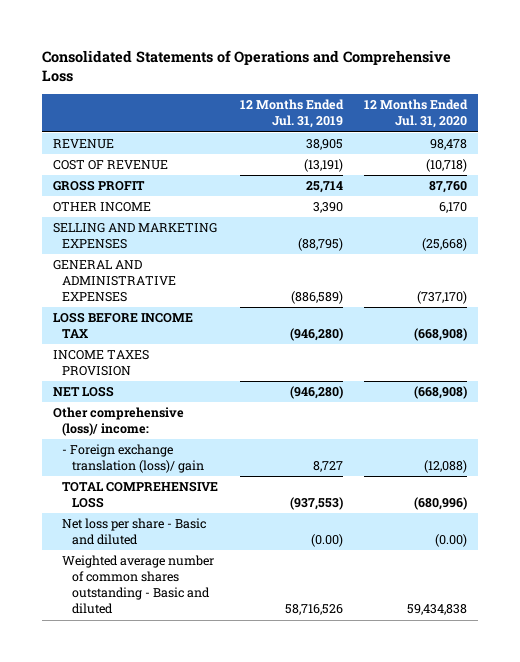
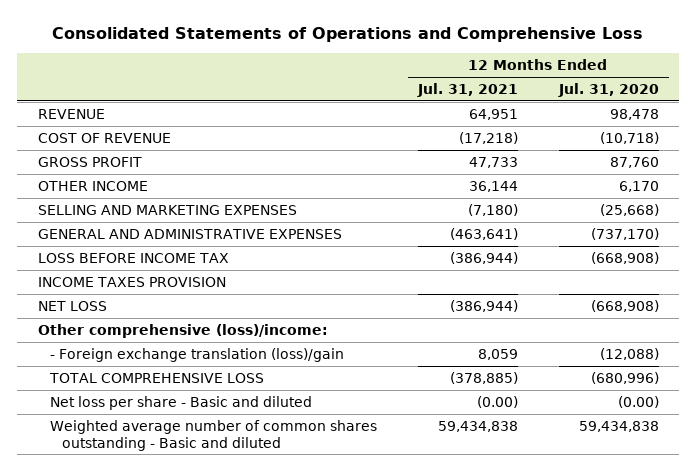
[239,99,344,129] 12 Months Ended Jul. 31, 2019 -> none
none -> [416,83,518,98] Jul. 31, 2021
[52,407,184,437] Other comprehensive (loss)/ income: -> [37,324,328,339] Other comprehensive (loss)/income:
[62,444,204,474] - Foreign exchange translation (loss)/ gain -> [49,348,344,363] - Foreign exchange translation (loss)/gain

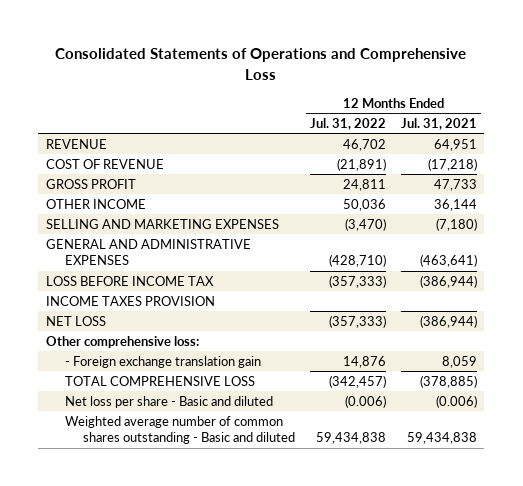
[557,83,659,98] Jul. 31, 2020 -> none
none -> [310,118,387,131] Jul. 31, 2022
[37,324,328,339] Other comprehensive (loss)/income: -> [45,335,199,348] Other comprehensive loss:
[49,348,344,363] - Foreign exchange translation (loss)/gain -> [64,355,261,368] - Foreign exchange translation gain
[476,396,518,409] (0.00) -> [435,394,477,408] (0.006)

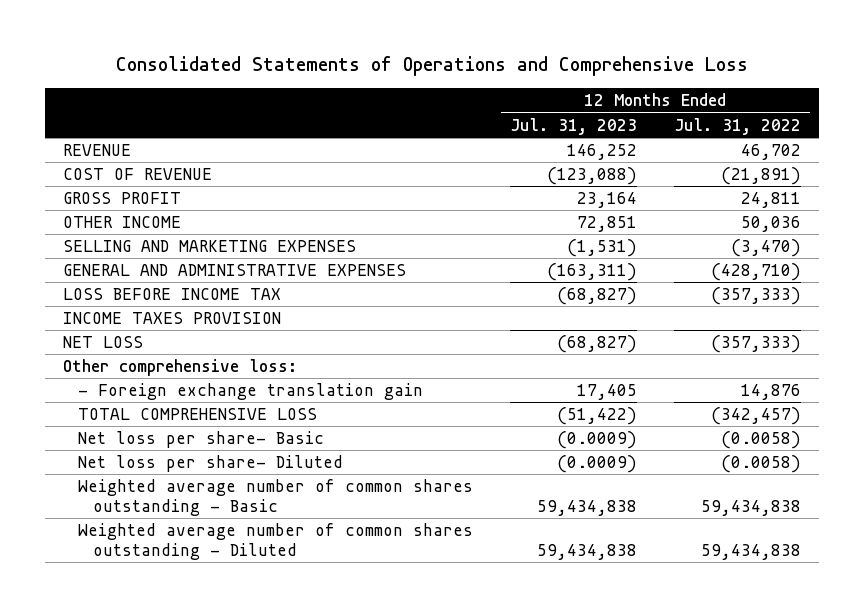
[400,118,477,131] Jul. 31, 2021 -> none
none -> [509,117,637,135] Jul. 31, 2023
[64,395,273,408] Net loss per share - Basic and diluted -> [78,431,325,449] Net loss per share- Basic
[345,394,387,408] (0.006) -> [720,431,801,450] (0.0058)
none -> [78,455,344,473] Net loss per share- Diluted
[64,415,296,445] Weighted average number of common shares outstanding - Basic and diluted -> [78,479,474,516] Weighted average number of common shares outstanding - Basic
none -> [78,523,474,560] Weighted average number of common shares outstanding - Diluted

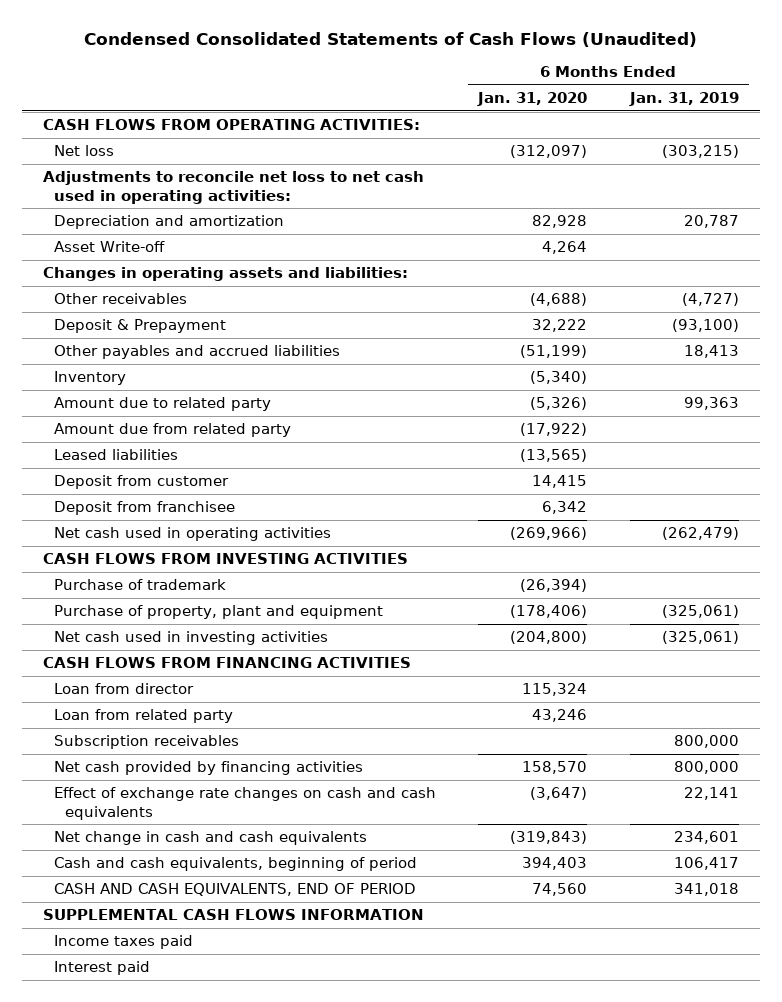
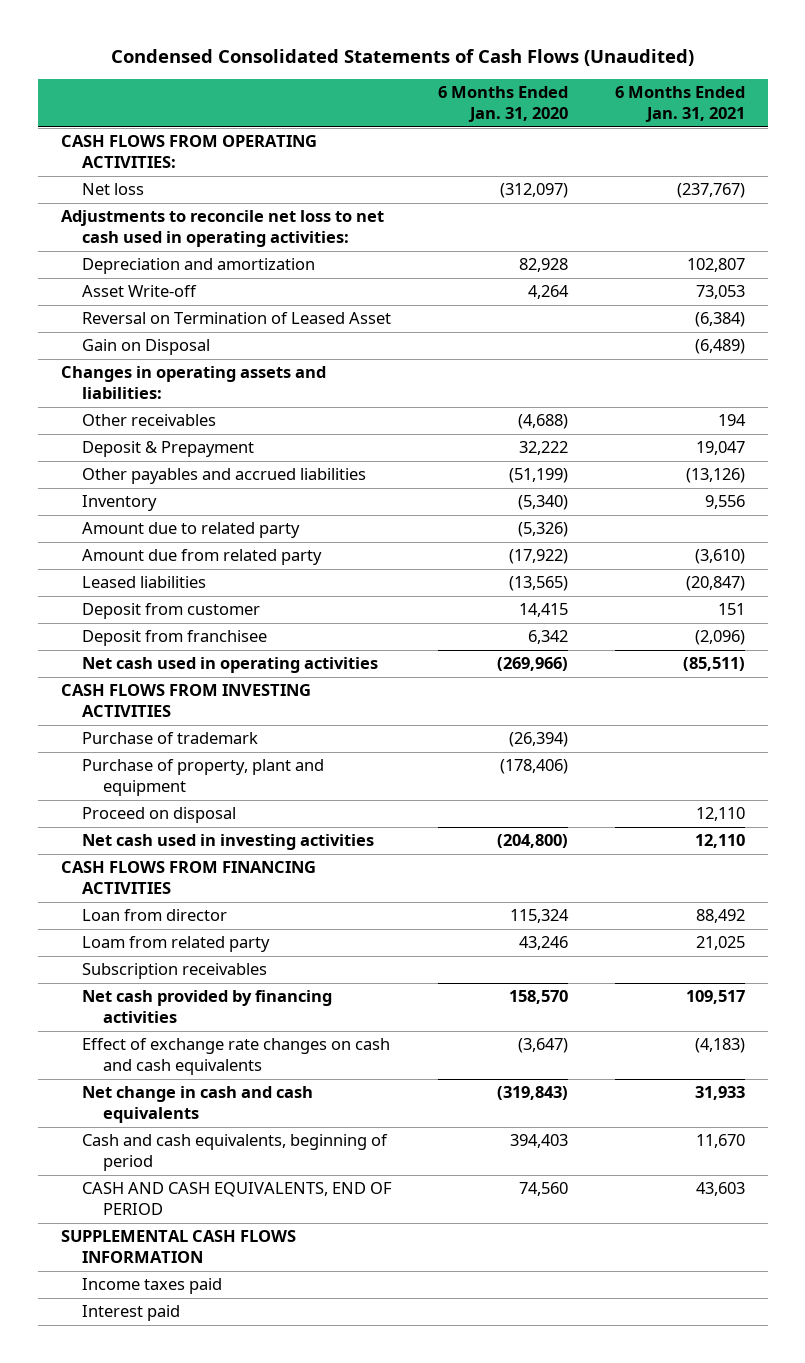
[628,92,739,107] Jan. 31, 2019 -> none
none -> [614,86,745,123] 6 Months Ended Jan. 31, 2021
none -> [82,312,392,325] Reversal on Termination of Leased Asset
none -> [82,339,211,356] Gain on Disposal
none -> [82,807,237,824] Proceed on disposal
[54,709,234,724] Loan from related party -> [82,936,271,953] Loam from related party

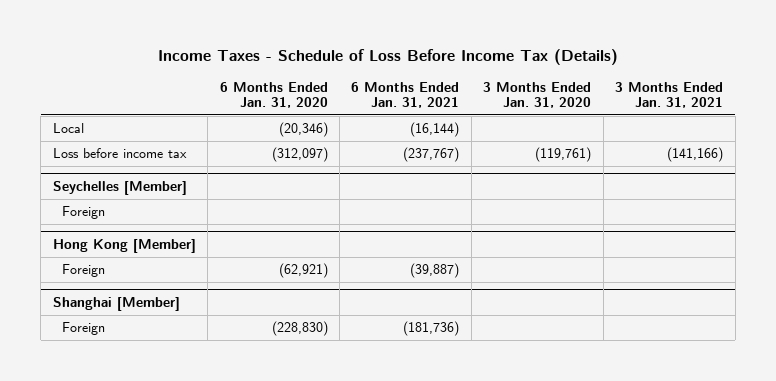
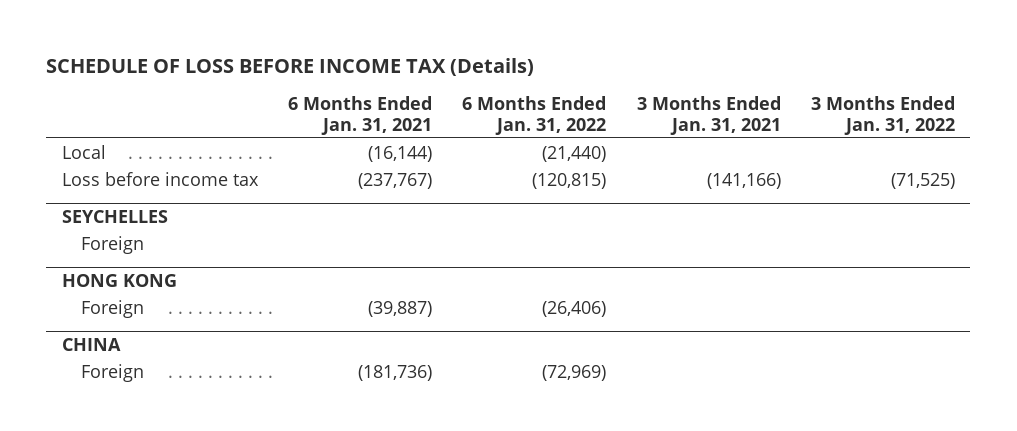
[157,49,618,66] Income Taxes - Schedule of Loss Before Income Tax (Details) -> [46,58,535,77] SCHEDULE OF LOSS BEFORE INCOME TAX (Details)
[219,81,328,109] 6 Months Ended Jan. 31, 2020 -> none
[483,81,592,109] 3 Months Ended Jan. 31, 2020 -> none
none -> [462,96,607,135] 6 Months Ended Jan. 31, 2022
none -> [811,96,956,135] 3 Months Ended Jan. 31, 2022
[52,180,187,195] Seychelles [Member] -> [61,209,168,223] SEYCHELLES
[52,238,196,253] Hong Kong [Member] -> [61,273,177,287] HONG KONG
[52,296,180,311] Shanghai [Member] -> none
none -> [61,337,121,351] CHINA

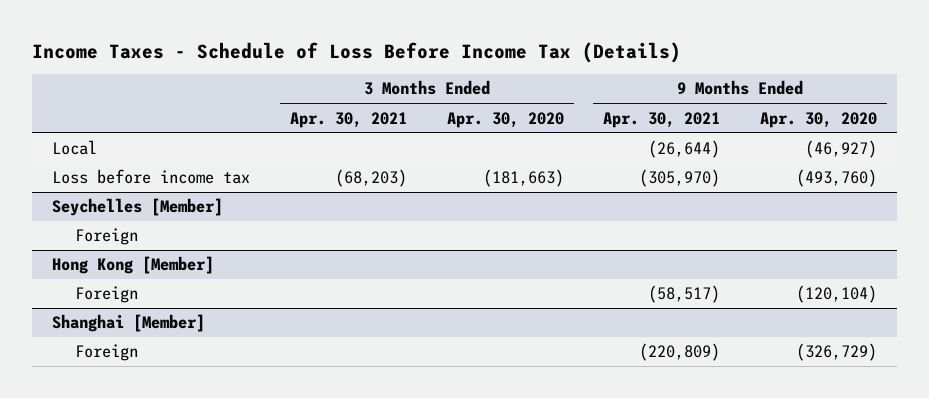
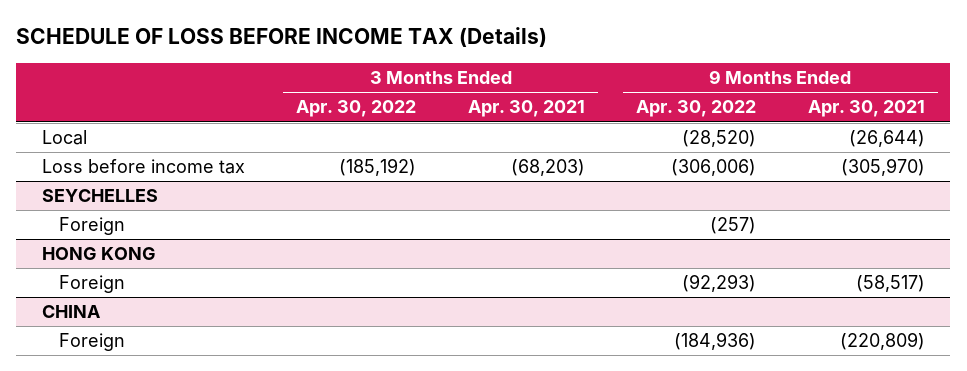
[32,41,682,63] Income Taxes - Schedule of Loss Before Income Tax (Details) -> [16,27,548,48] SCHEDULE OF LOSS BEFORE INCOME TAX (Details)
[446,111,564,128] Apr. 30, 2020 -> none
[760,111,878,128] Apr. 30, 2020 -> none
none -> [296,100,417,118] Apr. 30, 2022
none -> [636,100,757,118] Apr. 30, 2022
[52,198,224,217] Seychelles [Member] -> [41,189,158,203] SEYCHELLES
[52,256,215,275] Hong Kong [Member] -> [41,247,156,261] HONG KONG
[52,314,206,333] Shanghai [Member] -> none
none -> [41,305,100,319] CHINA

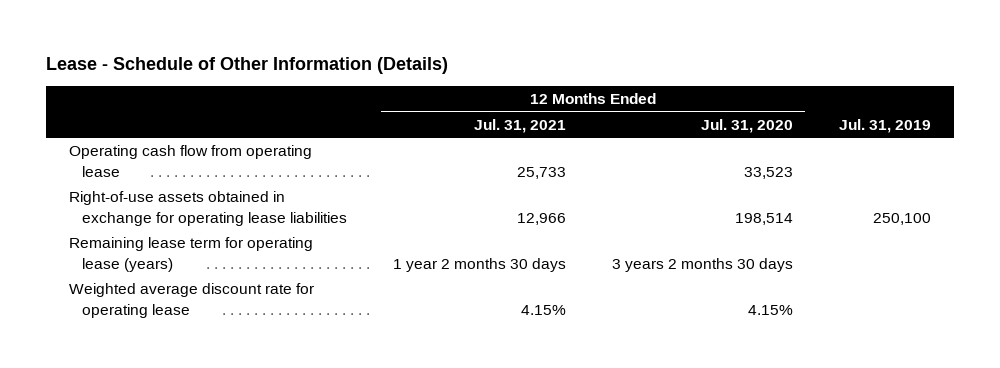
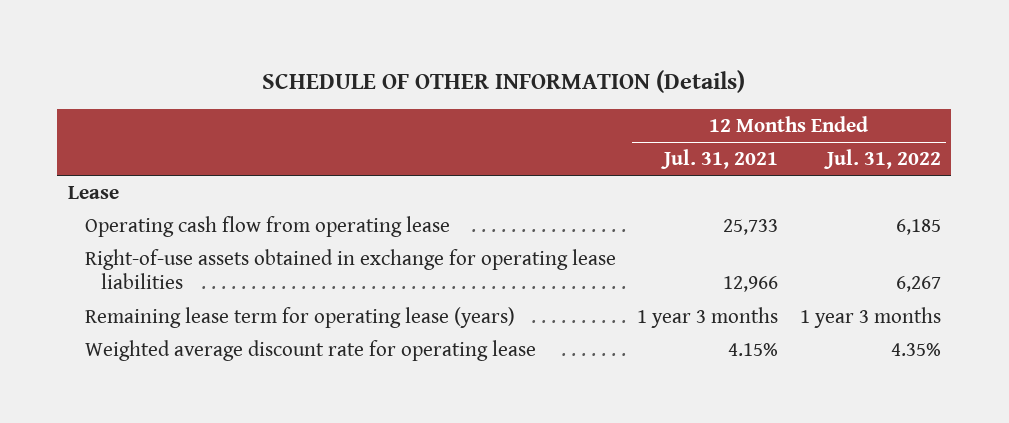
[46,57,449,75] Lease - Schedule of Other Information (Details) -> [262,69,746,93] SCHEDULE OF OTHER INFORMATION (Details)
[701,118,794,133] Jul. 31, 2020 -> none
[839,118,932,133] Jul. 31, 2019 -> none
none -> [823,149,941,170] Jul. 31, 2022
none -> [67,185,119,199] Lease
[392,257,566,272] 1 year 2 months 30 days -> [637,306,779,328] 1 year 3 months

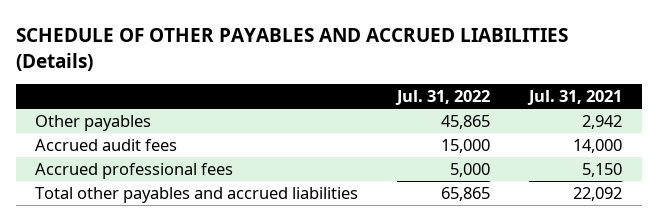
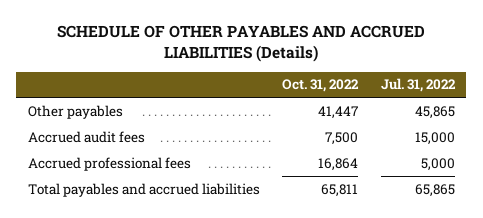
[527,90,623,106] Jul. 31, 2021 -> none
none -> [282,79,360,93] Oct. 31, 2022
[35,186,359,203] Total other payables and accrued liabilities -> [27,182,260,197] Total payables and accrued liabilities

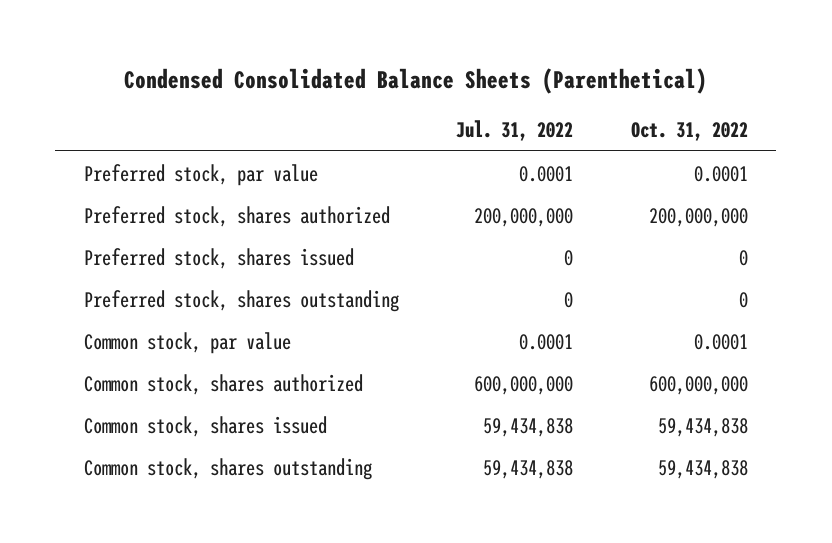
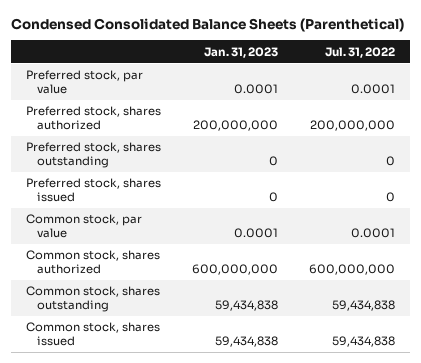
[630,122,748,142] Oct. 31, 2022 -> none
none -> [203,46,278,58] Jan. 31, 2023
[84,247,355,269] Preferred stock, shares issued -> [25,178,161,203] Preferred stock, shares issued
[84,415,328,437] Common stock, shares issued -> [25,322,160,347] Common stock, shares issued

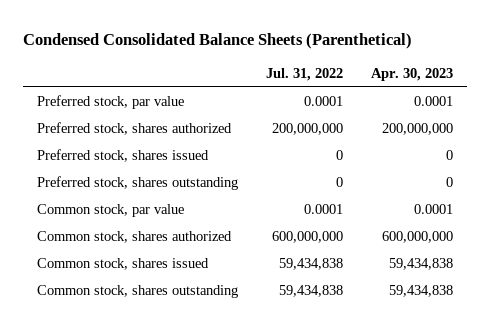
[203,46,278,58] Jan. 31, 2023 -> none
none -> [370,68,453,82] Apr. 30, 2023
[25,142,161,169] Preferred stock, shares outstanding -> [36,176,238,191] Preferred stock, shares outstanding
[25,286,160,313] Common stock, shares outstanding -> [36,285,238,299] Common stock, shares outstanding

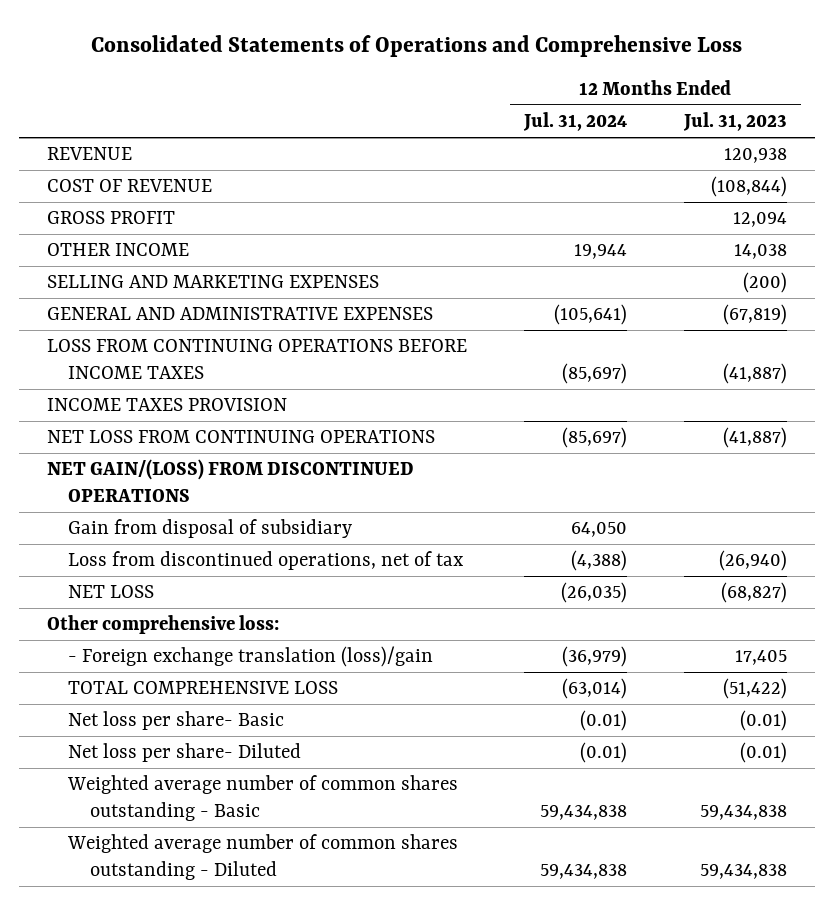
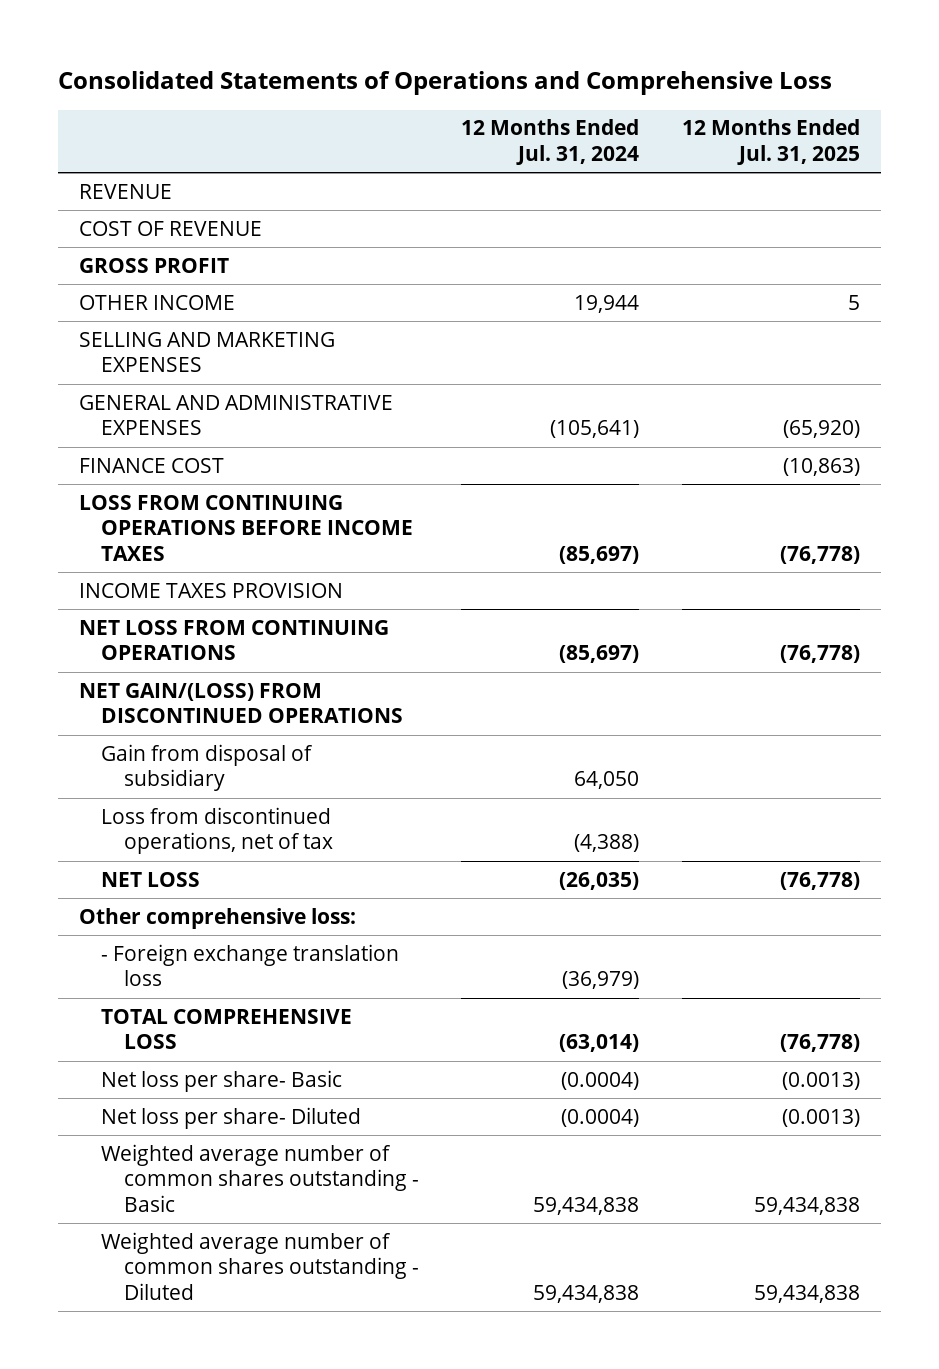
[682,112,787,132] Jul. 31, 2023 -> none
none -> [681,119,860,166] 12 Months Ended Jul. 31, 2025
none -> [78,457,224,473] FINANCE COST
[68,646,434,668] - Foreign exchange translation (loss)/gain -> [101,943,400,987] - Foreign exchange translation loss
[579,710,627,732] (0.01) -> [561,1071,640,1090] (0.0004)
[579,742,627,764] (0.01) -> [561,1108,640,1127] (0.0004)

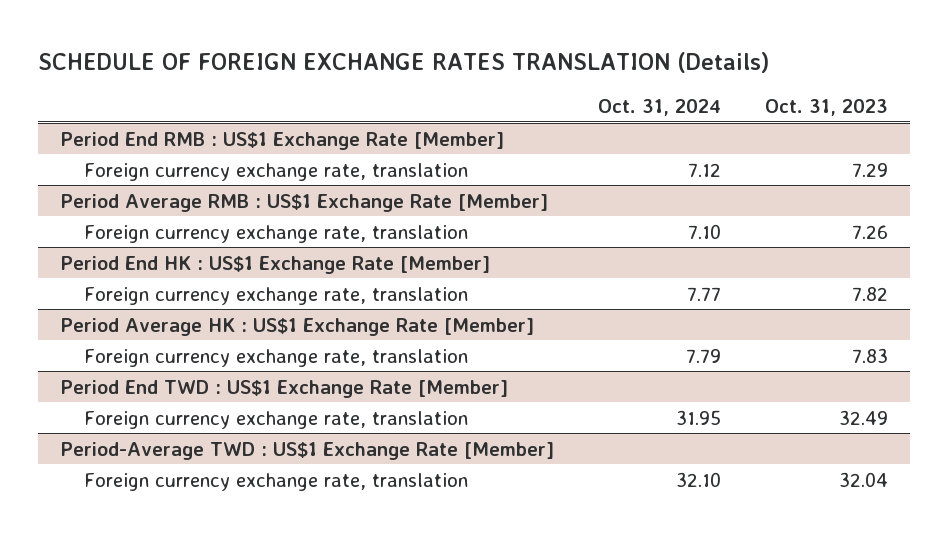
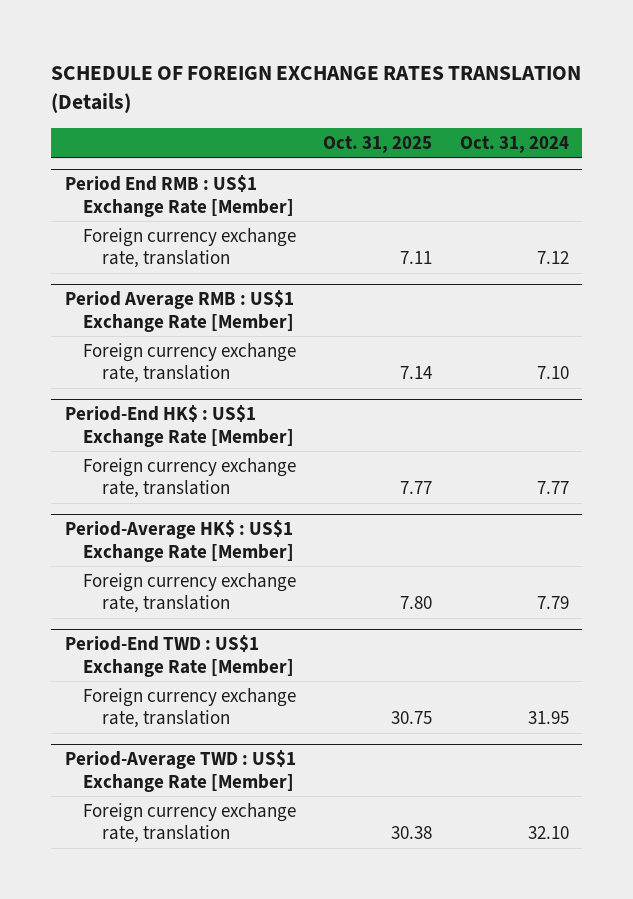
[765,99,889,117] Oct. 31, 2023 -> none
none -> [323,135,433,153] Oct. 31, 2025
[60,255,491,274] Period End HK : US$1 Exchange Rate [Member] -> [64,405,295,447] Period-End HK$ : US$1 Exchange Rate [Member]
[60,317,535,336] Period Average HK : US$1 Exchange Rate [Member] -> [64,520,295,562] Period-Average HK$ : US$1 Exchange Rate [Member]
[60,379,509,398] Period End TWD : US$1 Exchange Rate [Member] -> [64,635,295,677] Period-End TWD : US$1 Exchange Rate [Member]

